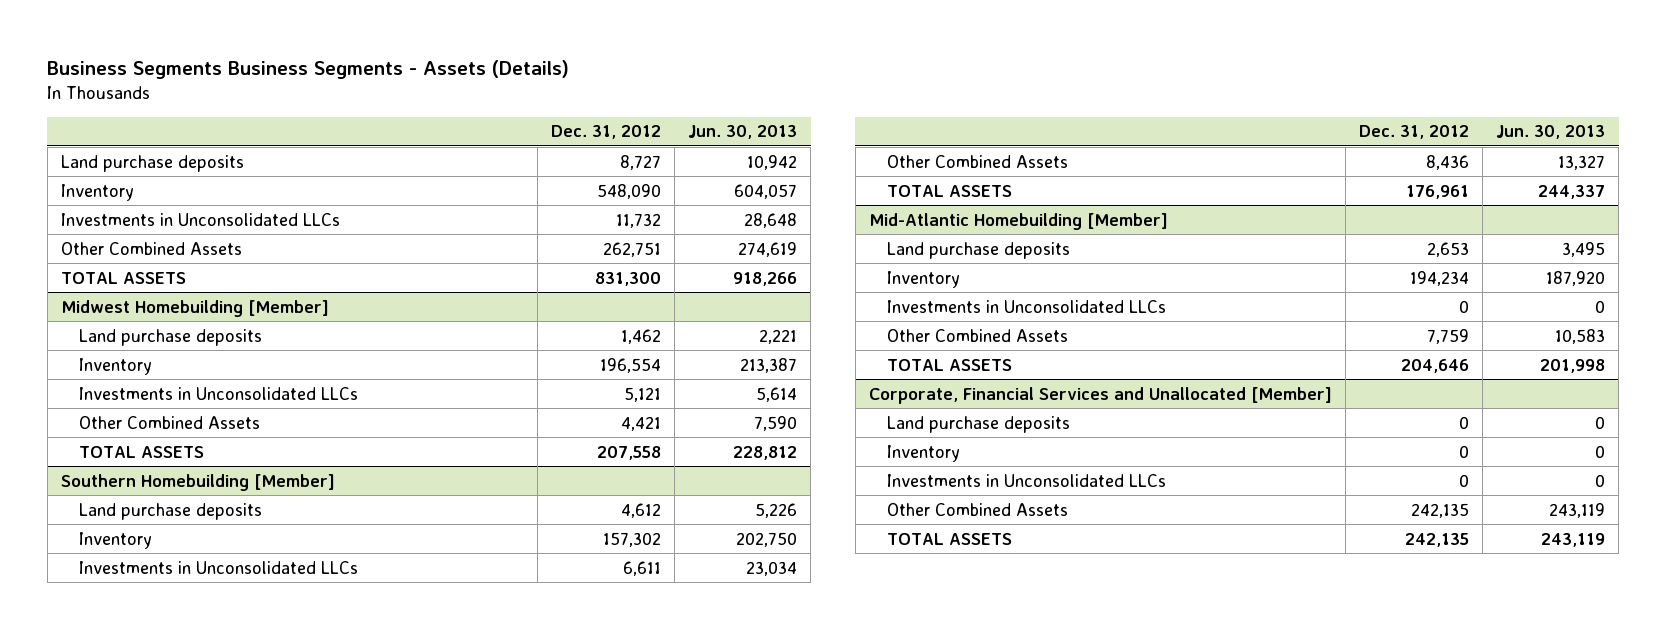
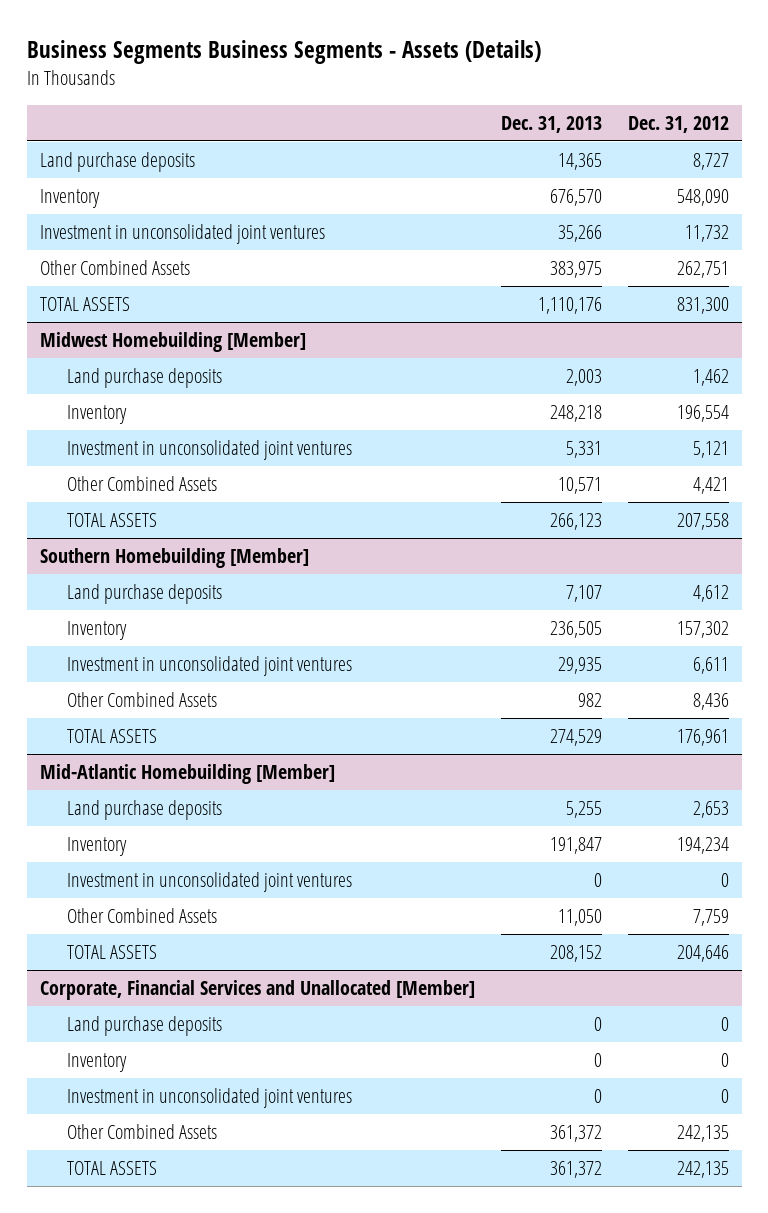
[687,125,797,140] Jun. 30, 2013 -> none
none -> [500,115,602,133] Dec. 31, 2013
[60,212,340,226] Investments in Unconsolidated LLCs -> [39,224,325,245] Investment in unconsolidated joint ventures
[79,386,359,400] Investments in Unconsolidated LLCs -> [66,440,352,461] Investment in unconsolidated joint ventures
[79,560,359,574] Investments in Unconsolidated LLCs -> [66,656,352,677] Investment in unconsolidated joint ventures
[887,299,1167,313] Investments in Unconsolidated LLCs -> [66,872,352,893] Investment in unconsolidated joint ventures
[887,473,1167,487] Investments in Unconsolidated LLCs -> [66,1088,352,1109] Investment in unconsolidated joint ventures

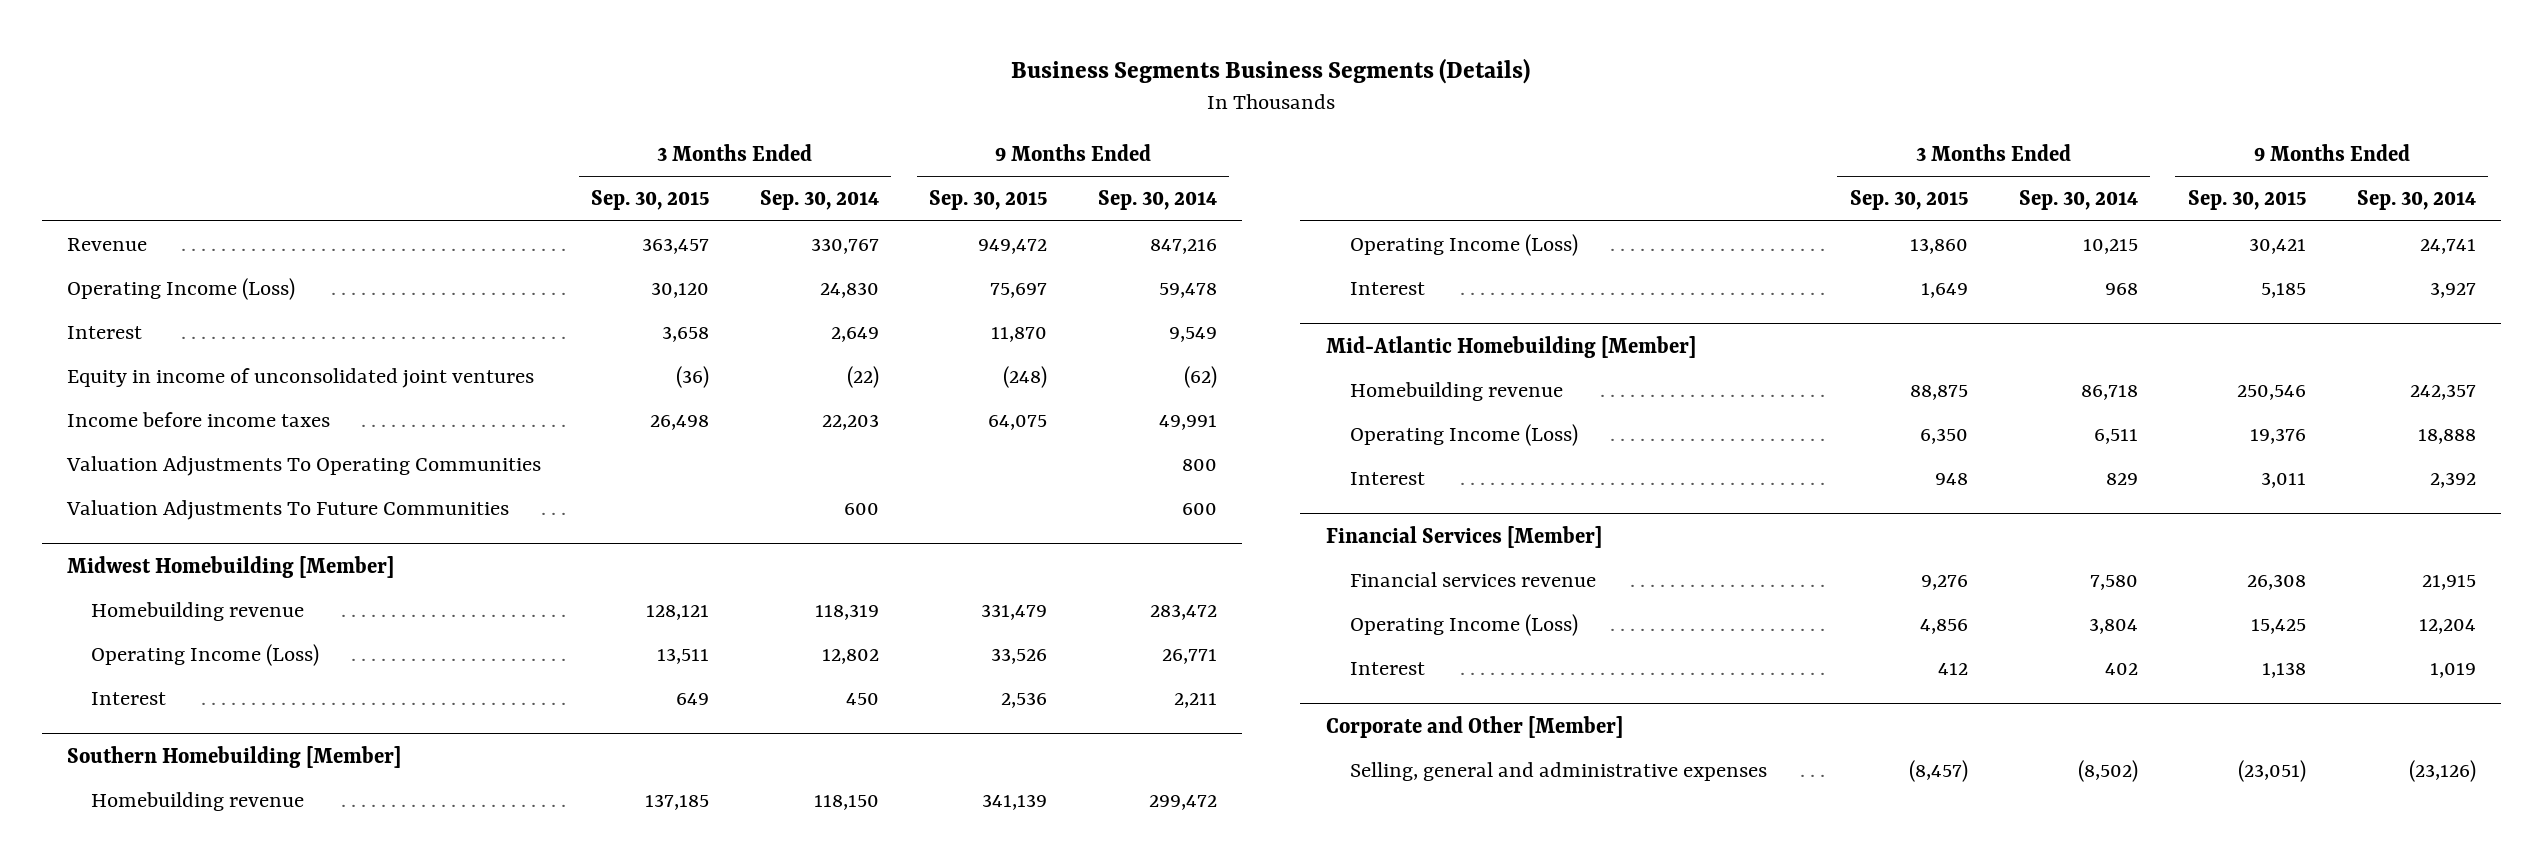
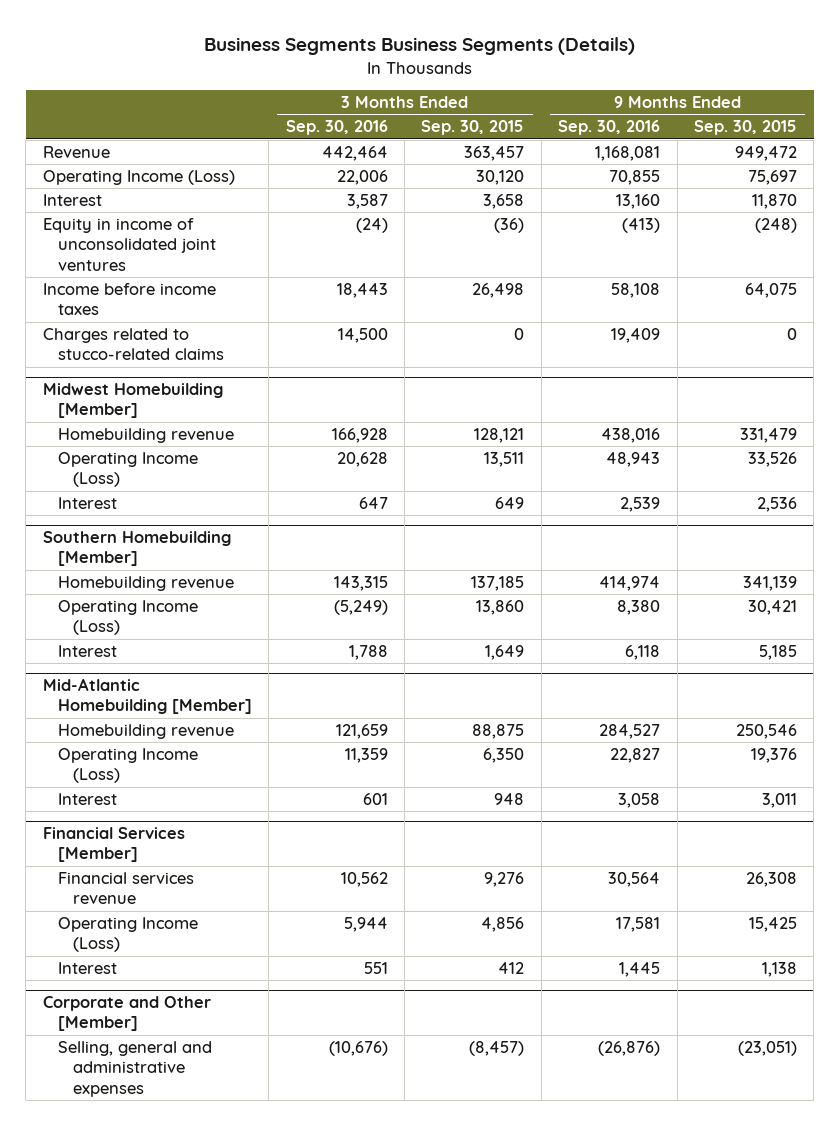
[759,190,879,211] Sep. 30, 2014 -> none
[1097,190,1217,211] Sep. 30, 2014 -> none
none -> [285,120,388,136] Sep. 30, 2016
none -> [558,120,661,136] Sep. 30, 2016
[65,455,541,476] Valuation Adjustments To Operating Communities -> none
[65,499,509,520] Valuation Adjustments To Future Communities -> none
none -> [42,327,224,361] Charges related to stucco-related claims

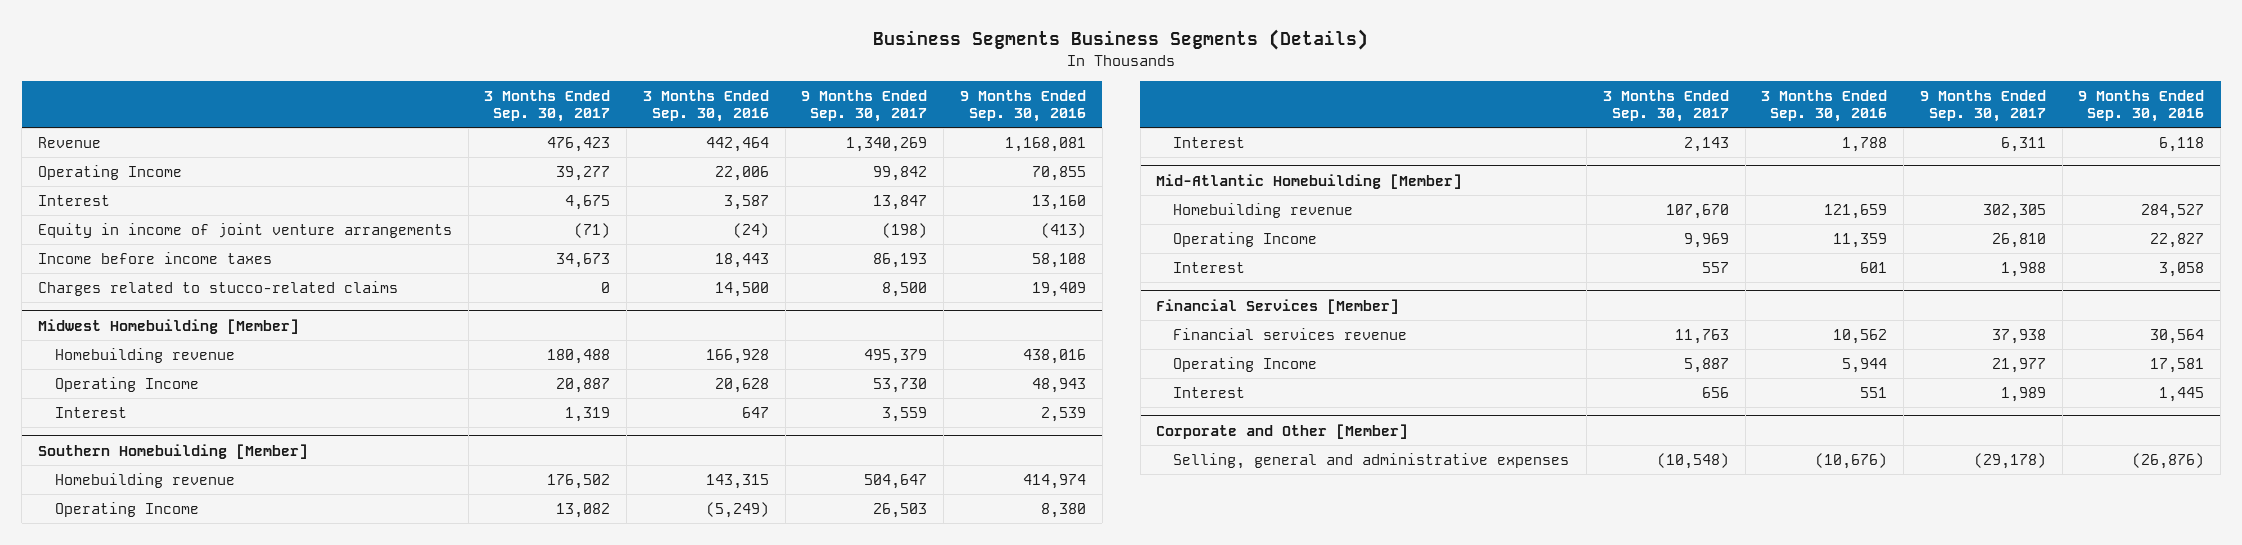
[421,120,525,136] Sep. 30, 2015 -> none
[693,120,797,136] Sep. 30, 2015 -> none
none -> [484,89,611,123] 3 Months Ended Sep. 30, 2017
none -> [801,89,928,123] 9 Months Ended Sep. 30, 2017
[42,169,235,185] Operating Income (Loss) -> [37,164,182,180] Operating Income
[42,217,216,271] Equity in income of unconsolidated joint ventures -> [37,222,452,238] Equity in income of joint venture arrangements
[57,451,198,488] Operating Income (Loss) -> [54,376,199,392] Operating Income
[57,599,198,636] Operating Income (Loss) -> [54,501,199,517] Operating Income
[57,747,198,784] Operating Income (Loss) -> [1173,231,1318,247] Operating Income
[57,916,198,953] Operating Income (Loss) -> [1173,356,1318,372] Operating Income

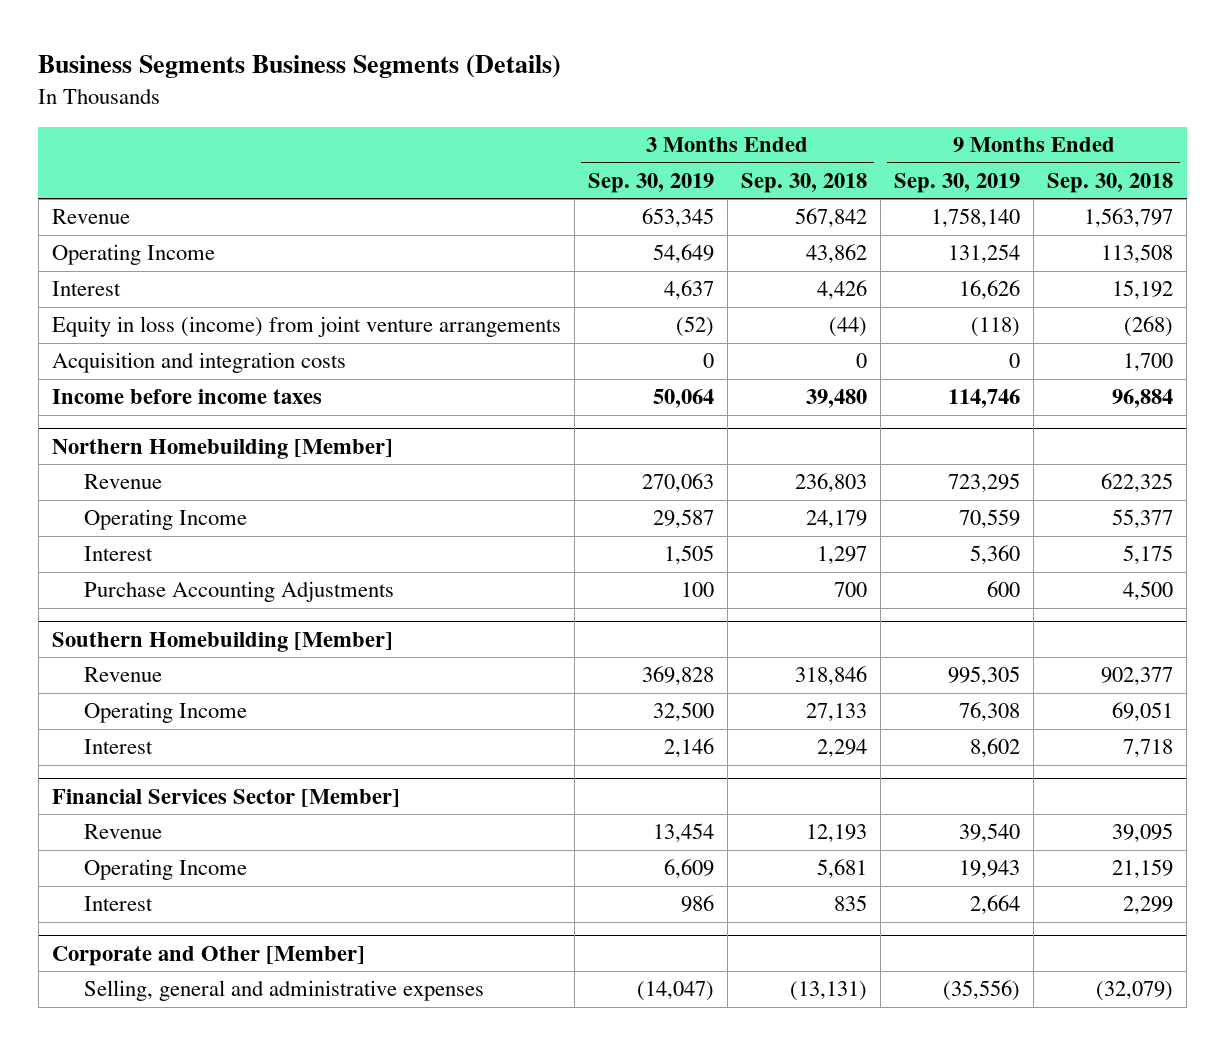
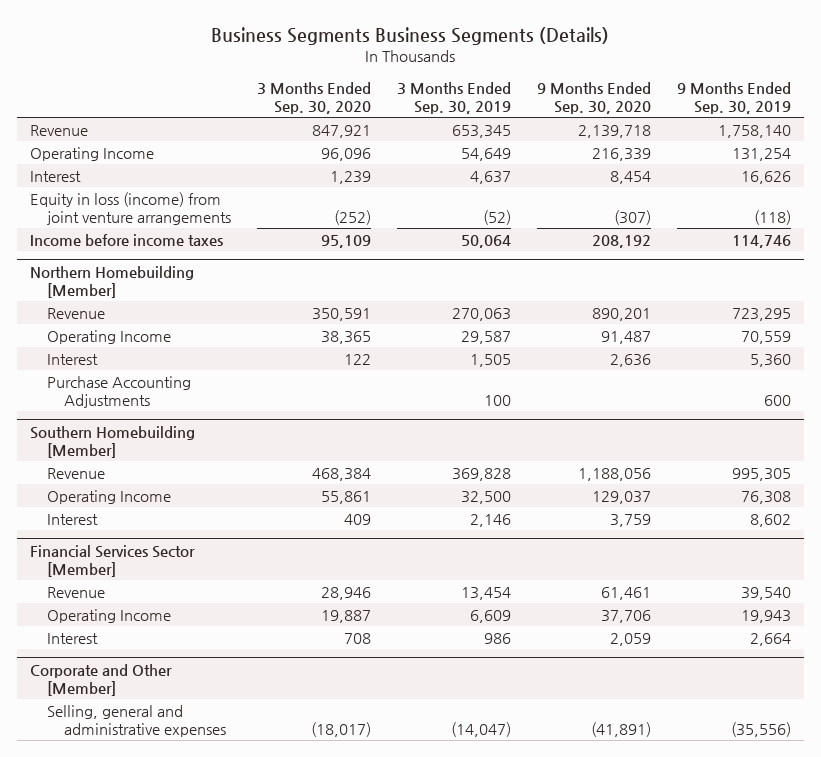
[740,172,867,193] Sep. 30, 2018 -> none
[1047,172,1174,193] Sep. 30, 2018 -> none
none -> [256,82,371,115] 3 Months Ended Sep. 30, 2020
none -> [536,82,651,115] 9 Months Ended Sep. 30, 2020
[51,352,346,374] Acquisition and integration costs -> none

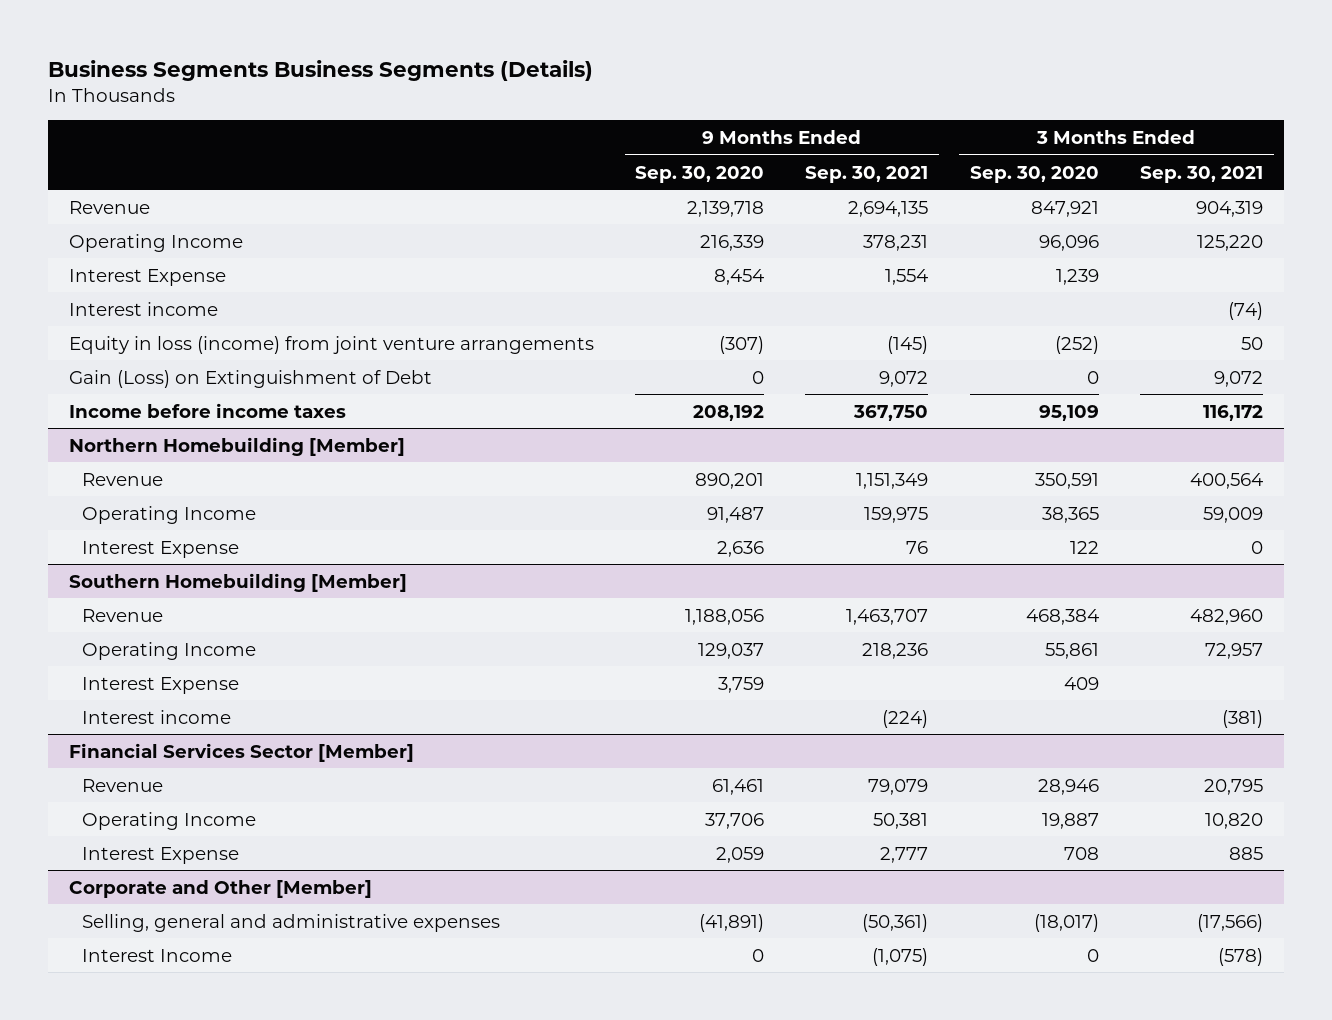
[396,82,511,115] 3 Months Ended Sep. 30, 2019 -> none
[676,82,791,115] 9 Months Ended Sep. 30, 2019 -> none
none -> [805,165,929,183] Sep. 30, 2021
none -> [1140,165,1264,183] Sep. 30, 2021
[30,170,82,182] Interest -> [68,268,226,286] Interest Expense
none -> [68,301,218,316] Interest income
none -> [68,369,432,388] Gain (Loss) on Extinguishment of Debt
[46,375,191,408] Purchase Accounting Adjustments -> none
[46,353,98,365] Interest -> [82,540,240,558] Interest Expense
[46,513,98,525] Interest -> [82,676,240,694] Interest Expense
none -> [82,709,232,724] Interest income
[46,632,98,644] Interest -> [82,846,240,864] Interest Expense
none -> [82,948,233,962] Interest Income

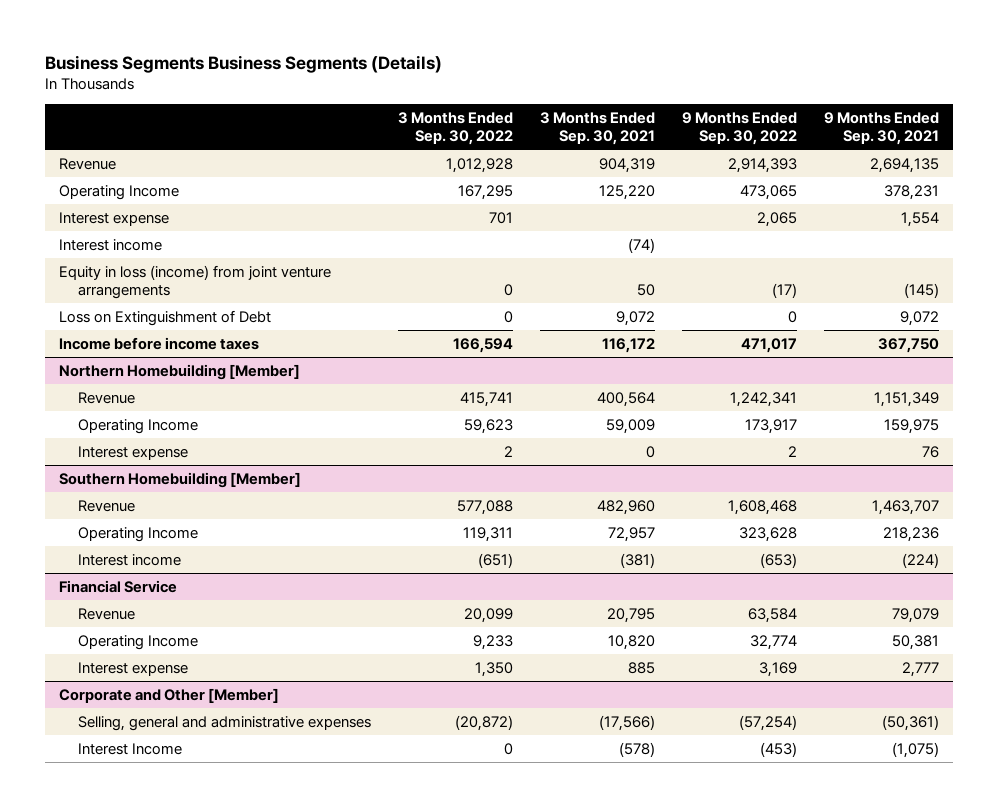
[634,165,764,183] Sep. 30, 2020 -> none
[969,165,1099,183] Sep. 30, 2020 -> none
none -> [397,111,513,146] 3 Months Ended Sep. 30, 2022
none -> [681,111,797,146] 9 Months Ended Sep. 30, 2022
[68,268,226,286] Interest Expense -> [58,211,169,226] Interest expense
[68,369,432,388] Gain (Loss) on Extinguishment of Debt -> [58,309,271,326] Loss on Extinguishment of Debt
[82,540,240,558] Interest Expense -> [77,445,188,460] Interest expense
[82,676,240,694] Interest Expense -> none
[68,742,414,762] Financial Services Sector [Member] -> none
none -> [58,579,177,593] Financial Service
[82,846,240,864] Interest Expense -> [77,661,188,676] Interest expense

